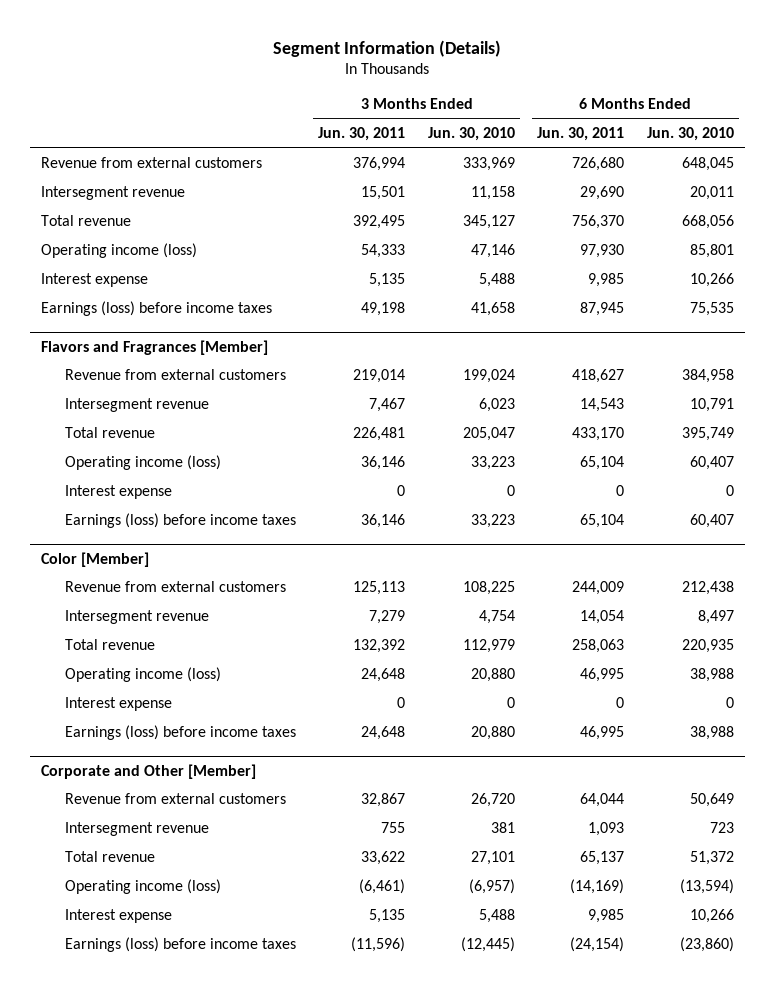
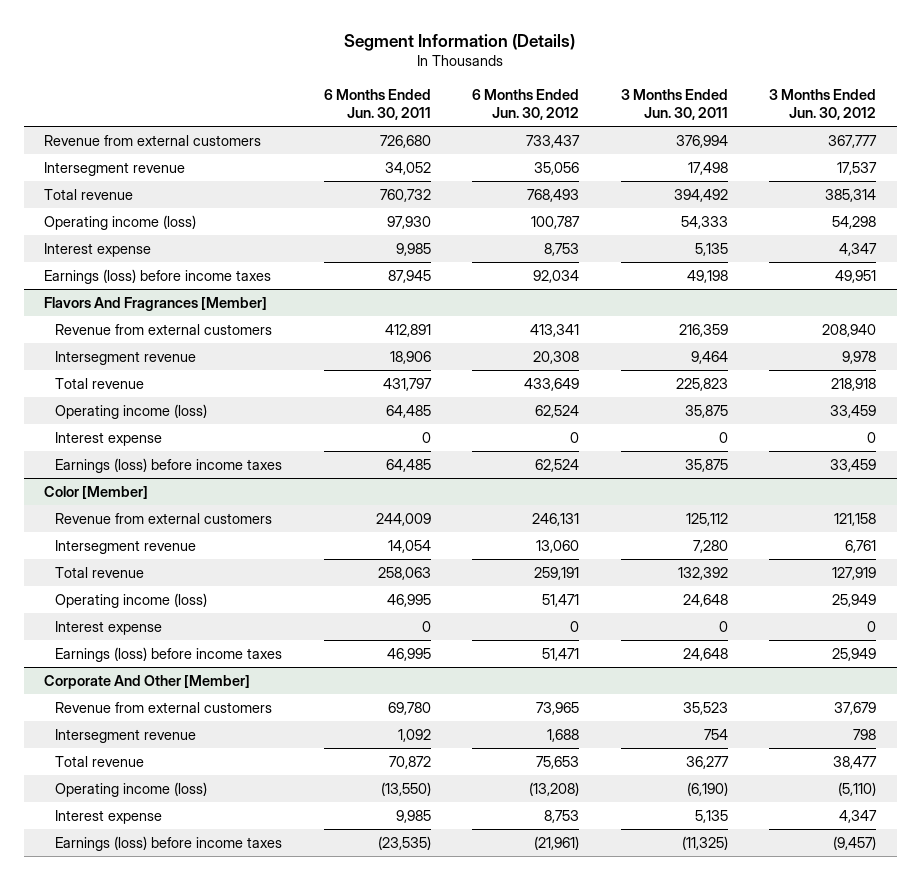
[427,127,515,142] Jun. 30, 2010 -> none
[646,127,734,142] Jun. 30, 2010 -> none
none -> [472,88,580,121] 6 Months Ended Jun. 30, 2012
none -> [768,88,876,121] 3 Months Ended Jun. 30, 2012
[361,186,406,201] 15,501 -> [687,161,728,175] 17,498
[580,186,625,201] 29,690 -> [384,161,431,175] 34,052
[353,215,406,230] 392,495 -> [673,188,728,202] 394,492
[572,215,625,230] 756,370 -> [379,188,431,202] 760,732
[40,340,268,356] Flavors and Fragrances [Member] -> [44,296,268,311] Flavors And Fragrances [Member]
[353,369,406,384] 219,014 -> [678,323,728,337] 216,359
[572,369,625,384] 418,627 -> [384,323,431,337] 412,891
[369,398,406,413] 7,467 -> [690,350,728,364] 9,464
[580,398,625,413] 14,543 -> [389,350,431,364] 18,906
[353,427,406,442] 226,481 -> [675,377,728,391] 225,823
[572,427,625,442] 433,170 -> [382,377,432,391] 431,797
[361,456,406,471] 36,146 -> [684,404,728,418] 35,875
[580,456,625,471] 65,104 -> [385,404,431,418] 64,485
[361,514,406,529] 36,146 -> [684,458,728,472] 35,875
[580,514,625,529] 65,104 -> [385,458,431,472] 64,485
[353,581,406,596] 125,113 -> [685,512,728,526] 125,112
[369,610,406,625] 7,279 -> [692,539,728,553] 7,280
[40,764,256,780] Corporate and Other [Member] -> [44,674,251,689] Corporate And Other [Member]
[361,793,406,808] 32,867 -> [682,701,728,715] 35,523
[580,793,625,808] 64,044 -> [387,701,431,715] 69,780
[381,822,406,834] 755 -> [703,728,728,740] 754
[588,822,625,837] 1,093 -> [397,728,431,742] 1,092
[361,851,406,866] 33,622 -> [685,755,729,769] 36,277
[580,851,625,866] 65,137 -> [388,755,431,769] 70,872
[359,879,406,895] (6,461) -> [686,781,728,796] (6,190)
[570,879,625,895] (14,169) -> [380,781,431,796] (13,550)
[351,937,406,953] (11,596) -> [681,835,728,850] (11,325)
[570,937,625,953] (24,154) -> [377,835,431,850] (23,535)

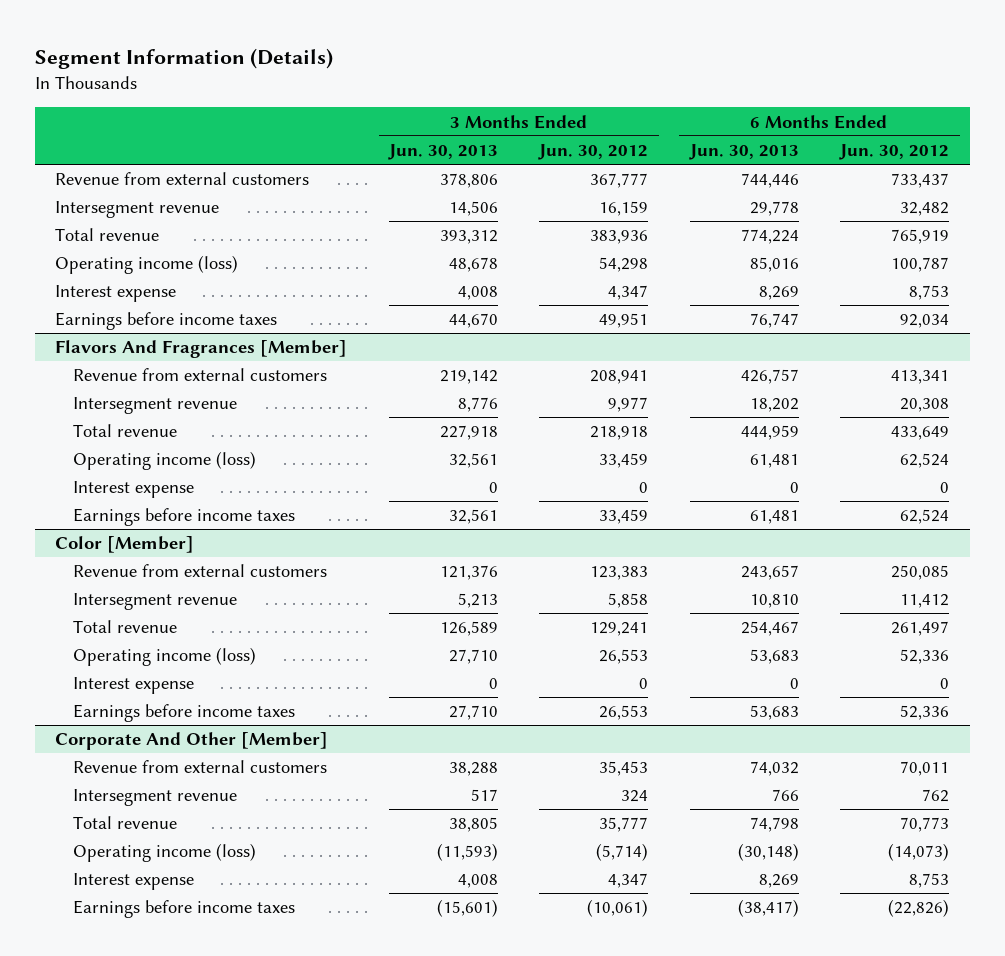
[323,88,431,121] 6 Months Ended Jun. 30, 2011 -> none
[620,88,728,121] 3 Months Ended Jun. 30, 2011 -> none
none -> [387,144,498,161] Jun. 30, 2013
none -> [688,144,799,161] Jun. 30, 2013
[534,161,580,175] 35,056 -> [900,202,950,217] 32,482
[836,161,877,175] 17,537 -> [599,201,649,217] 16,159
[527,188,580,202] 768,493 -> [891,229,950,245] 765,919
[824,188,876,202] 385,314 -> [590,230,649,245] 383,936
[44,268,272,284] Earnings (loss) before income taxes -> [55,312,278,331] Earnings before income taxes
[821,323,876,337] 208,940 -> [590,370,649,385] 208,941
[841,350,876,364] 9,978 -> [608,397,649,413] 9,977
[55,457,283,473] Earnings (loss) before income taxes -> [73,508,296,527] Earnings before income taxes
[532,512,580,526] 246,131 -> [891,565,950,581] 250,085
[833,512,876,526] 121,158 -> [590,566,649,581] 123,383
[536,539,580,553] 13,060 -> [900,594,950,609] 11,412
[844,539,876,553] 6,761 -> [608,593,649,609] 5,858
[534,566,580,580] 259,191 -> [891,621,950,637] 261,497
[831,566,876,580] 127,919 -> [590,622,649,637] 129,241
[542,593,580,607] 51,471 -> [900,649,950,665] 52,336
[831,593,876,607] 25,949 -> [599,649,649,665] 26,553
[55,646,283,662] Earnings (loss) before income taxes -> [73,704,296,723] Earnings before income taxes
[542,647,580,661] 51,471 -> [900,705,950,721] 52,336
[831,647,876,661] 25,949 -> [599,705,649,721] 26,553
[536,701,580,715] 73,965 -> [900,761,950,777] 70,011
[833,701,876,715] 37,679 -> [599,761,649,777] 35,453
[547,728,580,742] 1,688 -> [922,789,950,803] 762
[852,728,876,740] 798 -> [621,790,649,803] 324
[536,755,580,769] 75,653 -> [900,817,950,833] 70,773
[832,755,877,769] 38,477 -> [599,817,649,833] 35,777
[529,781,580,796] (13,208) -> [888,843,950,862] (14,073)
[837,781,876,796] (5,110) -> [596,843,649,862] (5,714)
[55,835,283,851] Earnings (loss) before income taxes -> [73,900,296,919] Earnings before income taxes
[534,835,580,850] (21,961) -> [888,899,950,918] (22,826)
[832,835,876,850] (9,457) -> [587,899,649,918] (10,061)

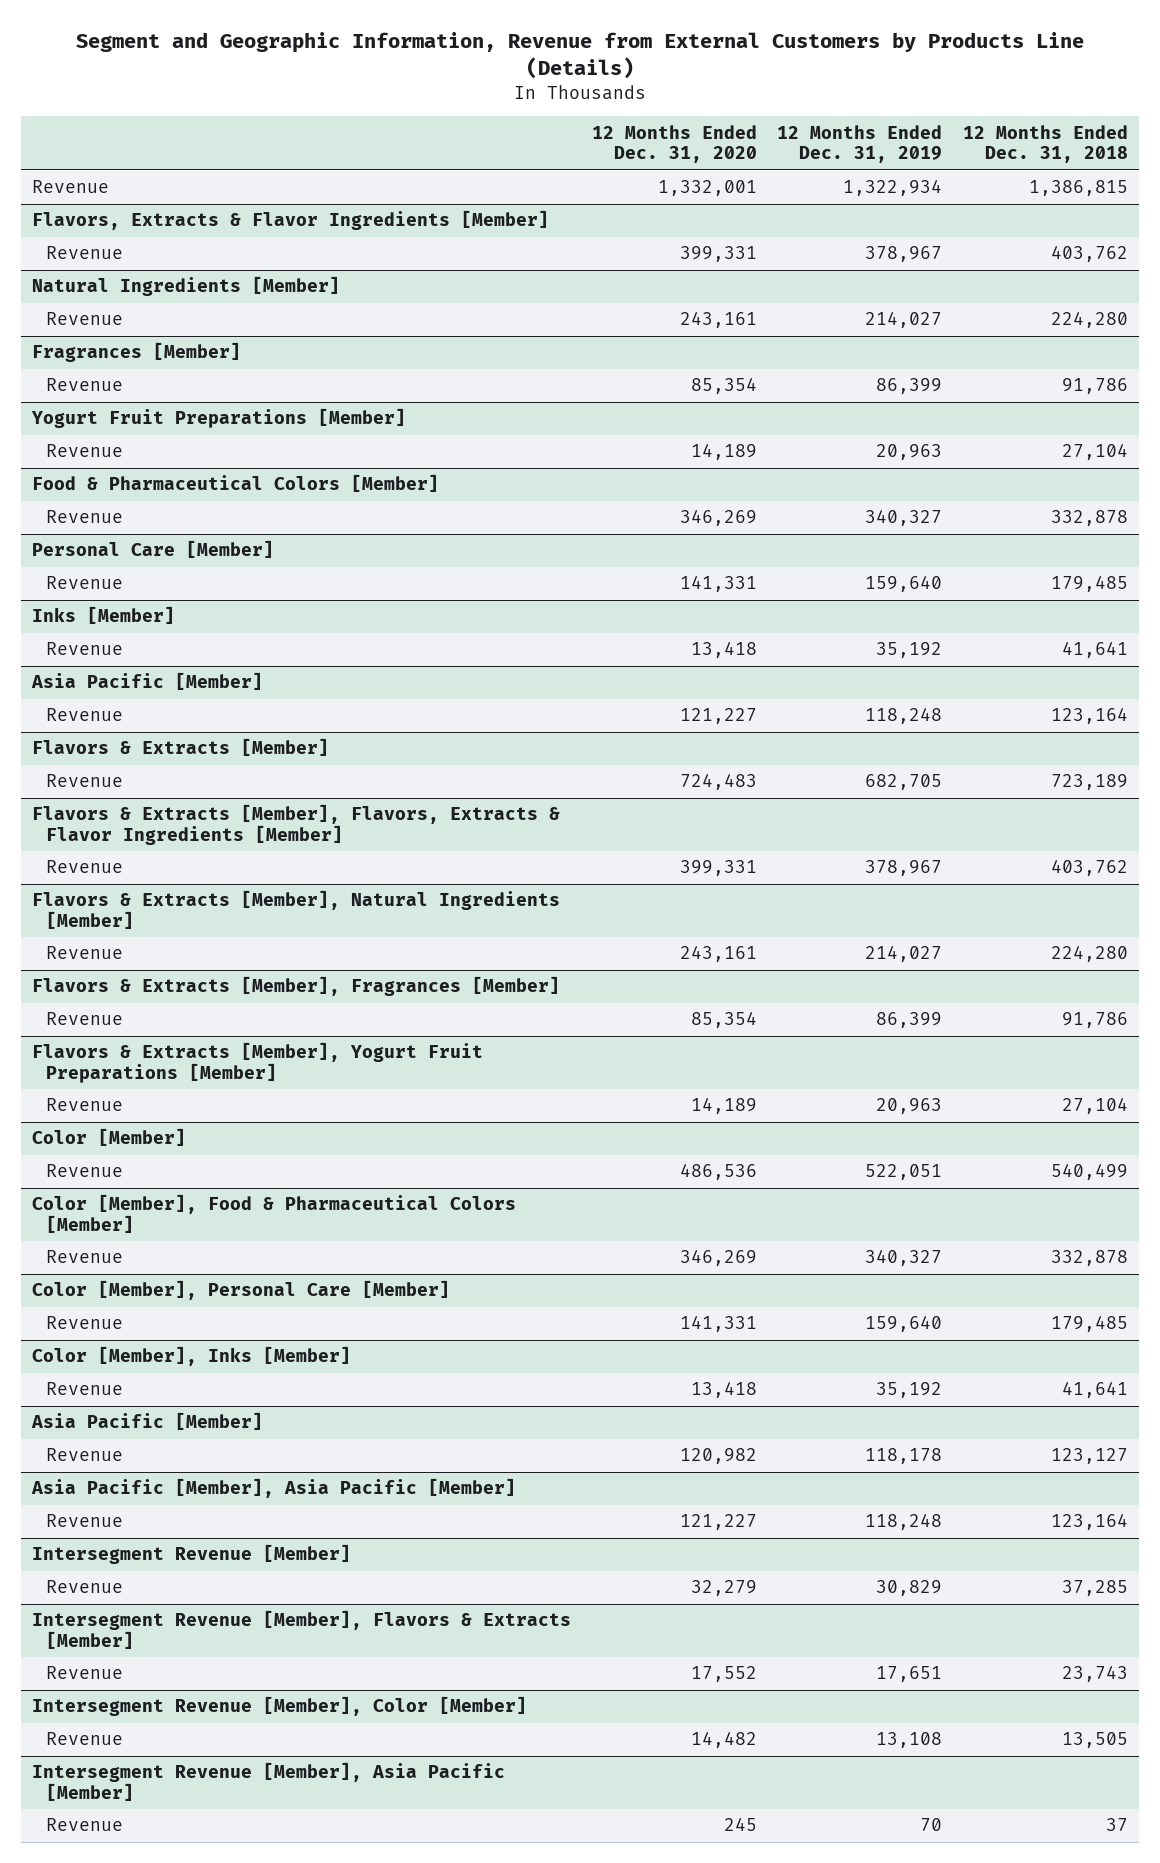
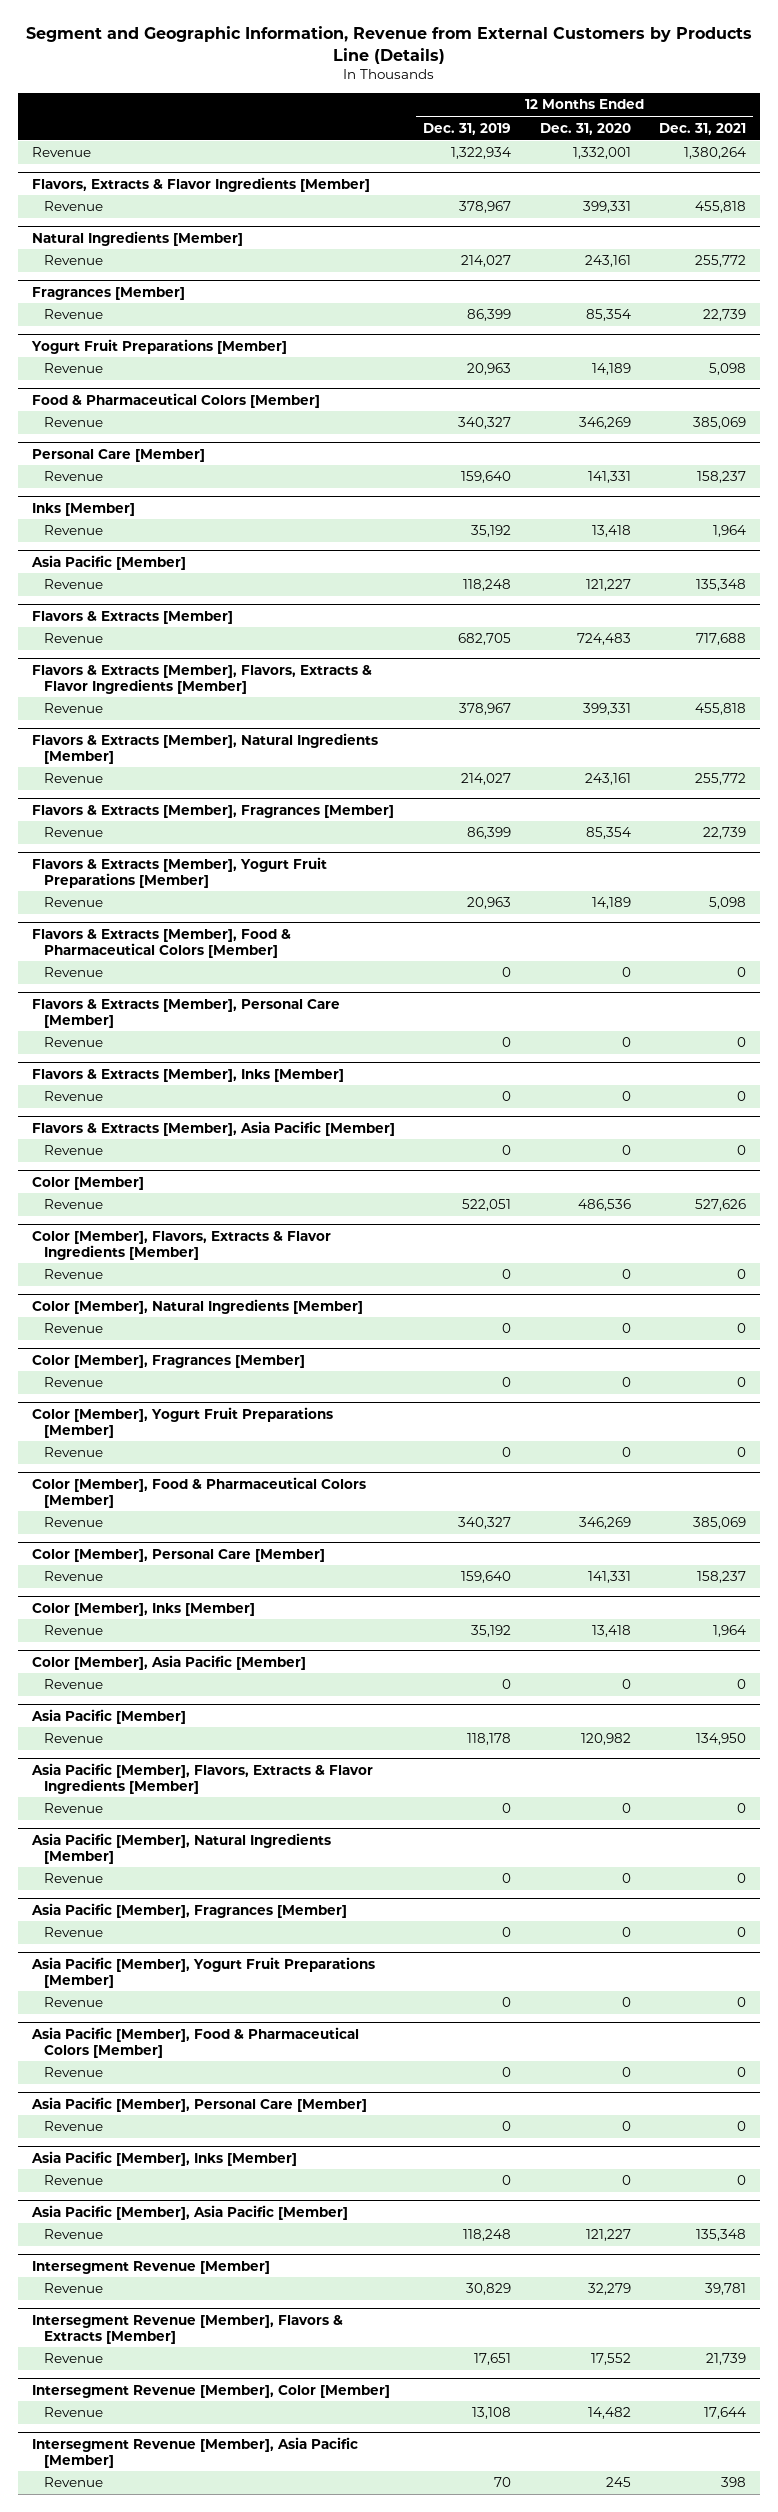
[963,124,1129,164] 12 Months Ended Dec. 31, 2018 -> none
none -> [658,122,746,135] Dec. 31, 2021
none -> [32,928,292,958] Flavors & Extracts [Member], Food & Pharmaceutical Colors [Member]
none -> [43,967,103,978] Revenue
none -> [32,998,341,1028] Flavors & Extracts [Member], Personal Care [Member]
none -> [43,1037,103,1048] Revenue
none -> [32,1068,345,1082] Flavors & Extracts [Member], Inks [Member]
none -> [43,1091,103,1102] Revenue
none -> [32,1120,396,1136] Flavors & Extracts [Member], Asia Pacific [Member]
none -> [43,1145,103,1156] Revenue
none -> [32,1230,332,1260] Color [Member], Flavors, Extracts & Flavor Ingredients [Member]
none -> [43,1269,103,1280] Revenue
none -> [32,1298,364,1314] Color [Member], Natural Ingredients [Member]
none -> [43,1323,103,1334] Revenue
none -> [32,1354,306,1368] Color [Member], Fragrances [Member]
none -> [43,1377,103,1388] Revenue
none -> [32,1406,334,1438] Color [Member], Yogurt Fruit Preparations [Member]
none -> [43,1447,103,1458] Revenue
none -> [32,1654,307,1670] Color [Member], Asia Pacific [Member]
none -> [43,1679,103,1690] Revenue
none -> [31,1762,374,1794] Asia Pacific [Member], Flavors, Extracts & Flavor Ingredients [Member]
none -> [43,1803,103,1814] Revenue
none -> [31,1832,332,1864] Asia Pacific [Member], Natural Ingredients [Member]
none -> [43,1873,103,1884] Revenue
none -> [31,1902,348,1918] Asia Pacific [Member], Fragrances [Member]
none -> [43,1927,103,1938] Revenue
none -> [31,1956,376,1988] Asia Pacific [Member], Yogurt Fruit Preparations [Member]
none -> [43,1997,103,2008] Revenue
none -> [31,2026,360,2058] Asia Pacific [Member], Food & Pharmaceutical Colors [Member]
none -> [43,2067,103,2078] Revenue
none -> [31,2096,368,2112] Asia Pacific [Member], Personal Care [Member]
none -> [43,2121,103,2132] Revenue
none -> [31,2150,298,2166] Asia Pacific [Member], Inks [Member]
none -> [43,2175,103,2186] Revenue

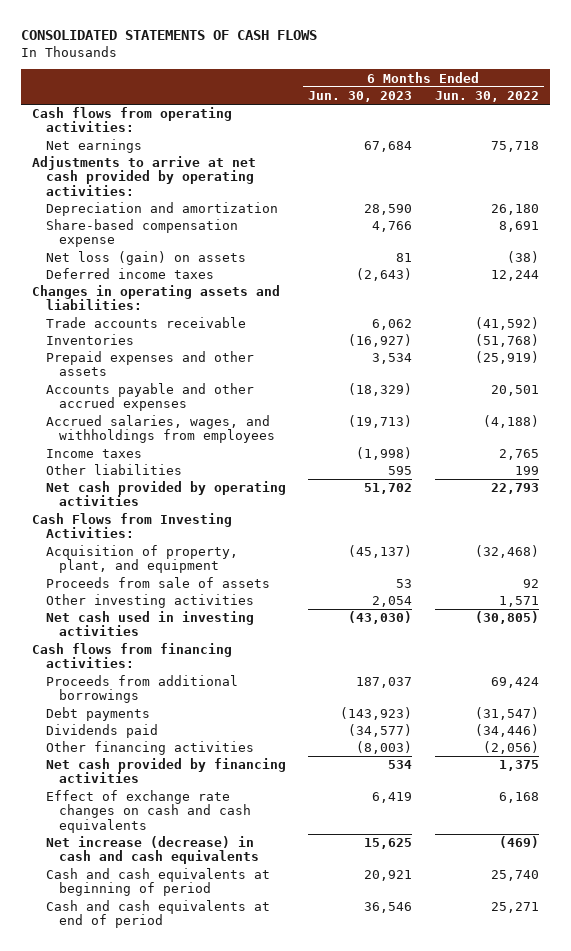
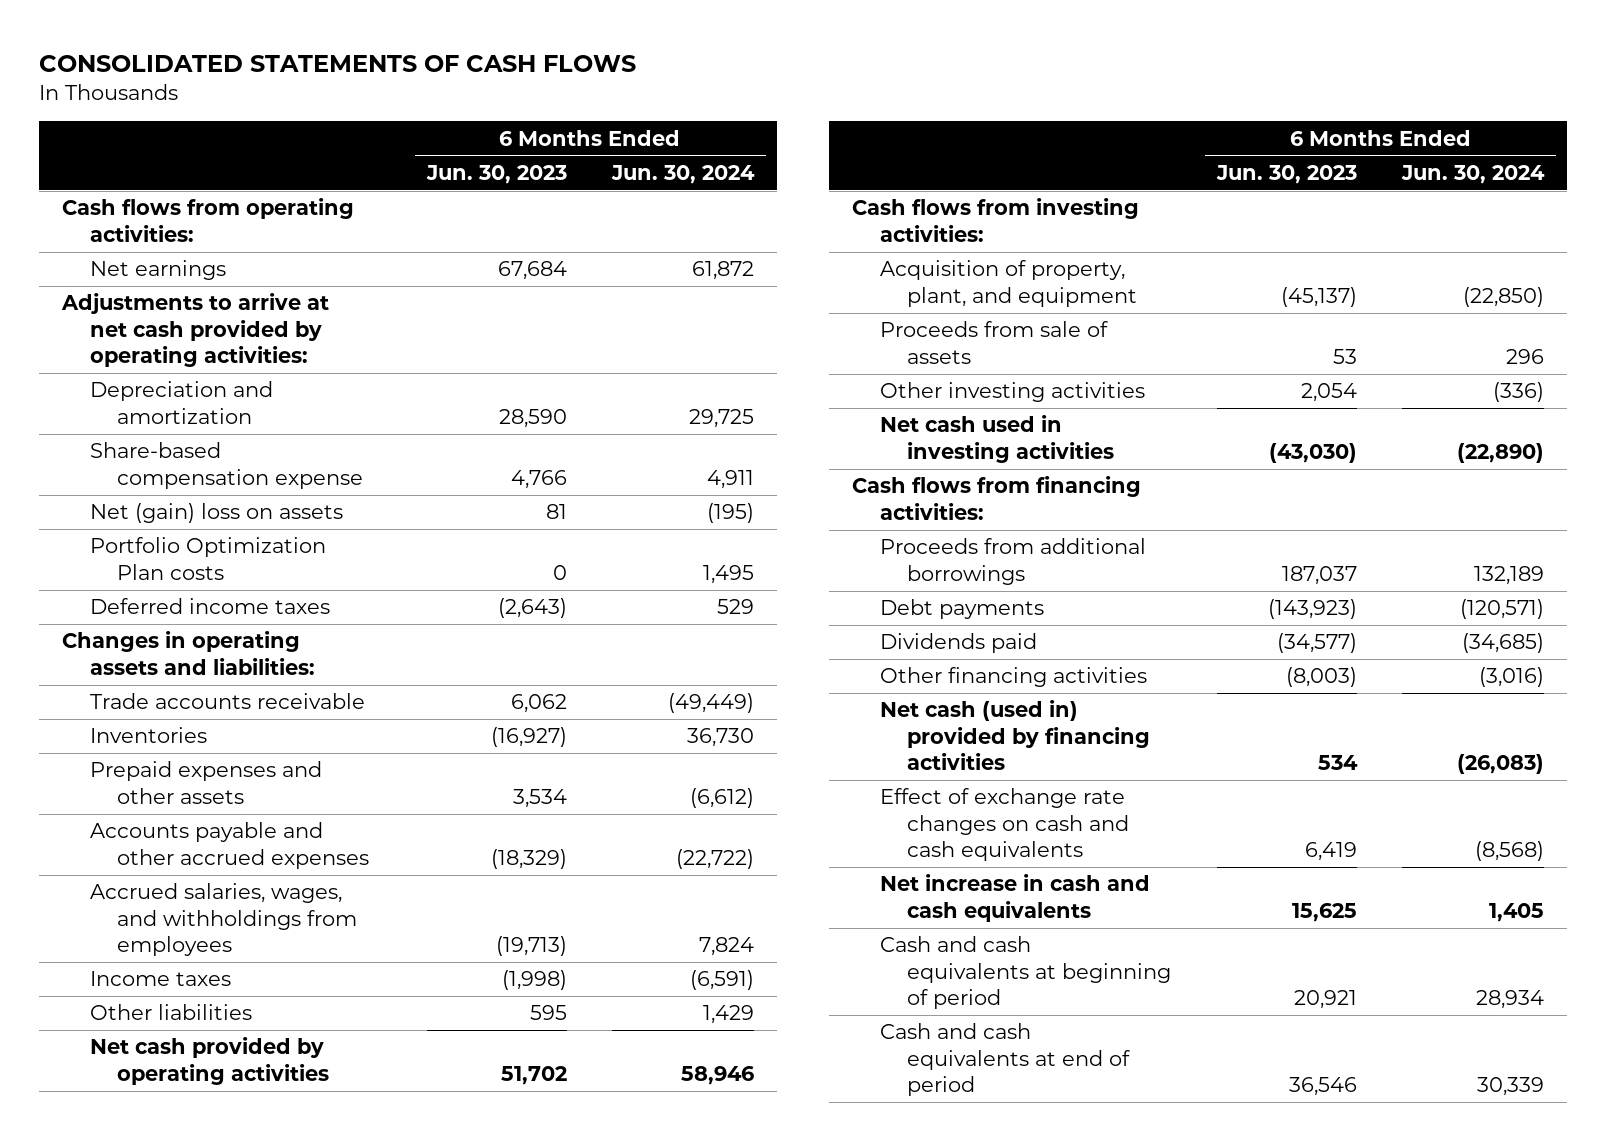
[434,91,539,103] Jun. 30, 2022 -> none
none -> [611,164,756,184] Jun. 30, 2024
[45,251,246,266] Net loss (gain) on assets -> [89,503,343,524] Net (gain) loss on assets
none -> [89,537,326,580] Portfolio Optimization Plan costs
[32,513,233,539] Cash Flows from Investing Activities: -> [852,198,1140,242] Cash flows from investing activities:
[45,758,286,784] Net cash provided by financing activities -> [879,700,1151,771] Net cash (used in) provided by financing activities
[45,836,259,865] Net increase (decrease) in cash and cash equivalents -> [879,874,1150,922] Net increase in cash and cash equivalents

